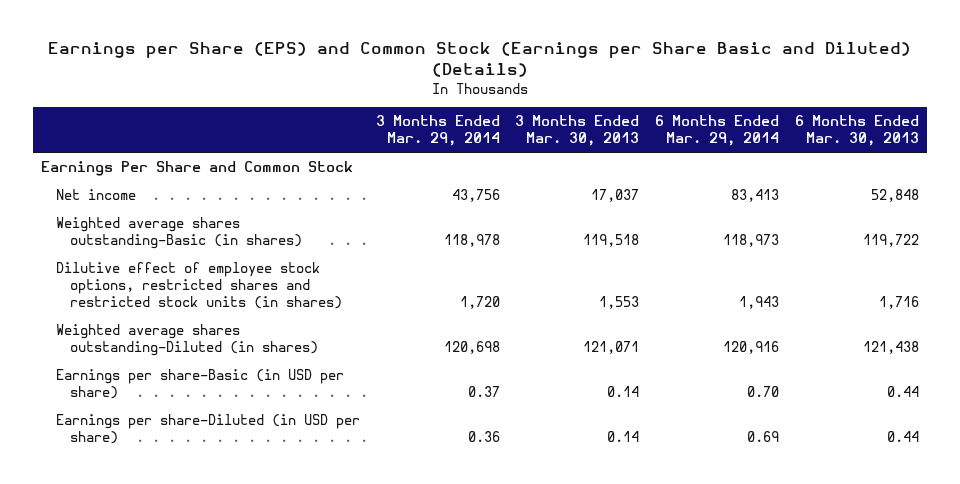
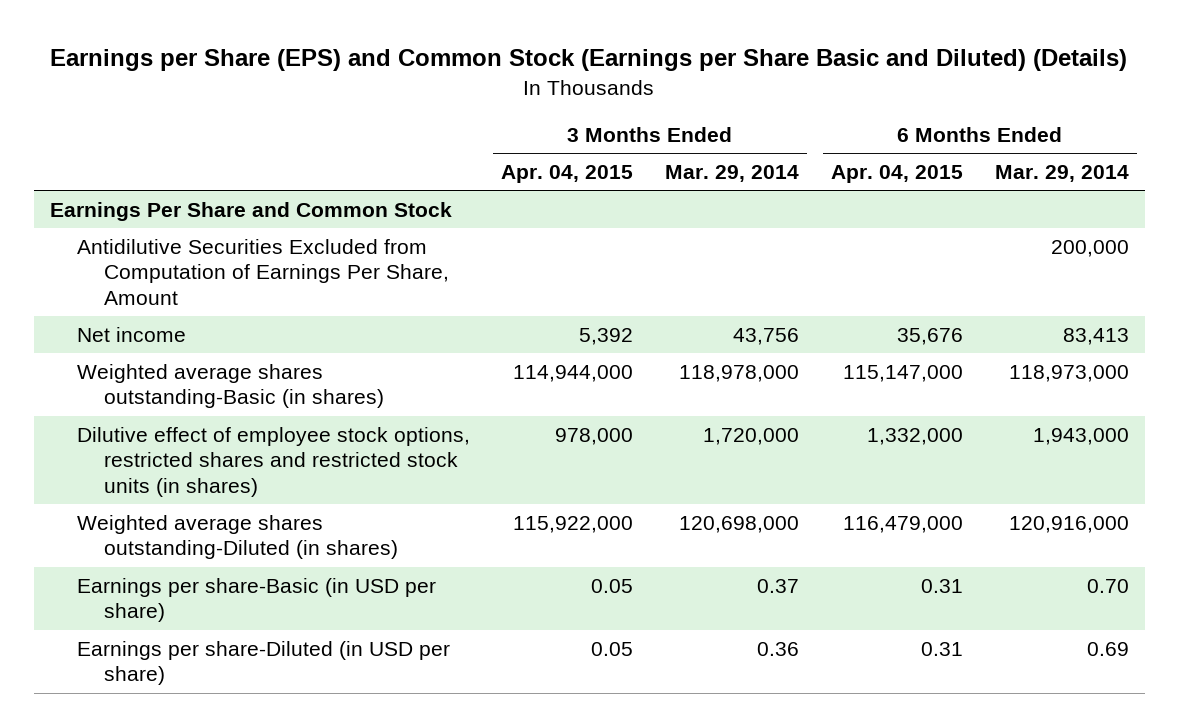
[515,115,640,147] 3 Months Ended Mar. 30, 2013 -> none
[795,115,920,147] 6 Months Ended Mar. 30, 2013 -> none
none -> [501,164,634,183] Apr. 04, 2015
none -> [831,164,964,183] Apr. 04, 2015
none -> [76,238,449,305] Antidilutive Securities Excluded from Computation of Earnings Per Share, Amount
[443,234,500,248] 118,978 -> [679,364,800,382] 118,978,000
[723,234,780,248] 118,973 -> [1009,364,1130,382] 118,973,000
[459,296,500,310] 1,720 -> [703,427,800,445] 1,720,000
[739,296,780,310] 1,943 -> [1033,427,1130,445] 1,943,000
[443,341,500,355] 120,698 -> [679,515,800,533] 120,698,000
[723,341,780,355] 120,916 -> [1009,515,1130,533] 120,916,000

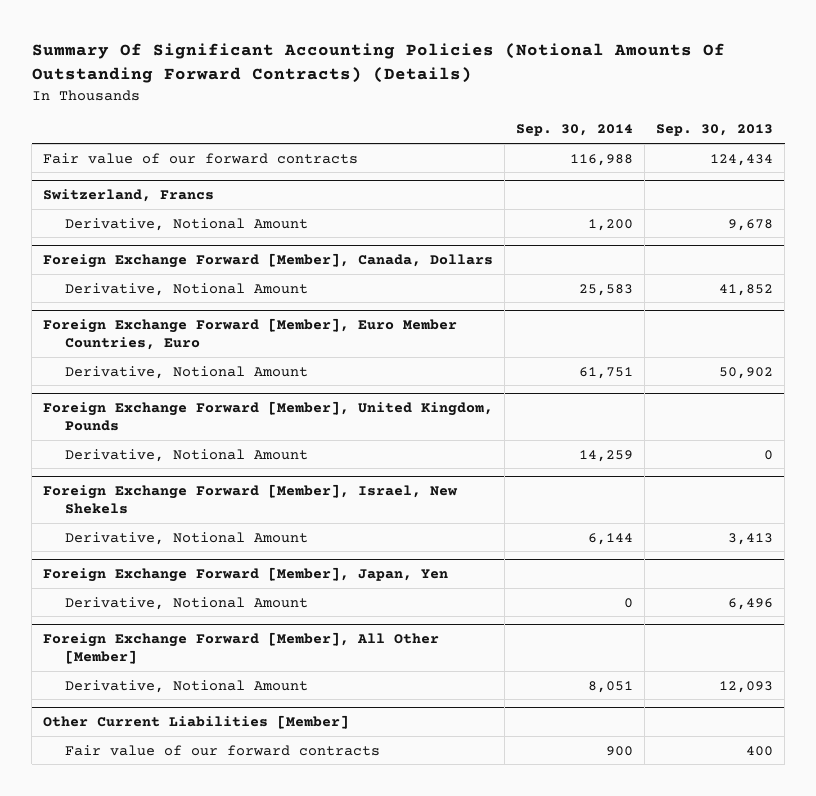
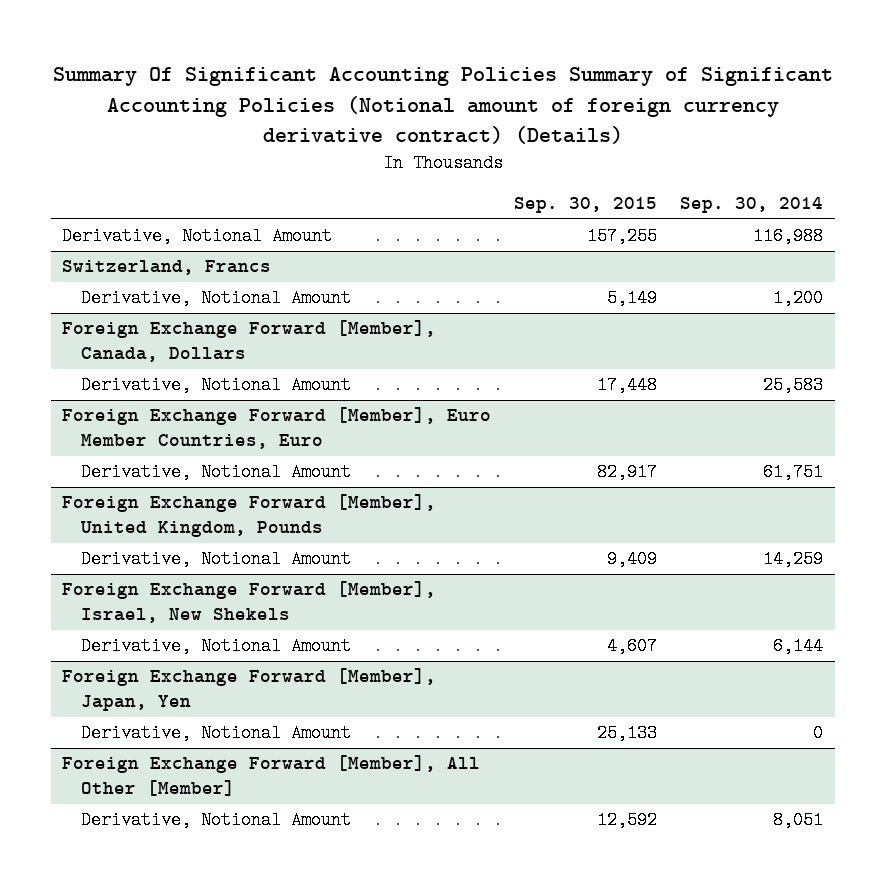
[31,43,725,84] Summary Of Significant Accounting Policies (Notional Amounts Of Outstanding Forward Contracts) (Details) -> [52,67,833,144] Summary Of Significant Accounting Policies Summary of Significant Accounting Policies (Notional amount of foreign currency derivative contract) (Details)
[656,124,774,137] Sep. 30, 2013 -> none
none -> [514,197,658,214] Sep. 30, 2015
[43,152,359,164] Fair value of our forward contracts -> [62,227,333,246] Derivative, Notional Amount
[43,715,350,730] Other Current Liabilities [Member] -> none
[64,744,380,756] Fair value of our forward contracts -> none

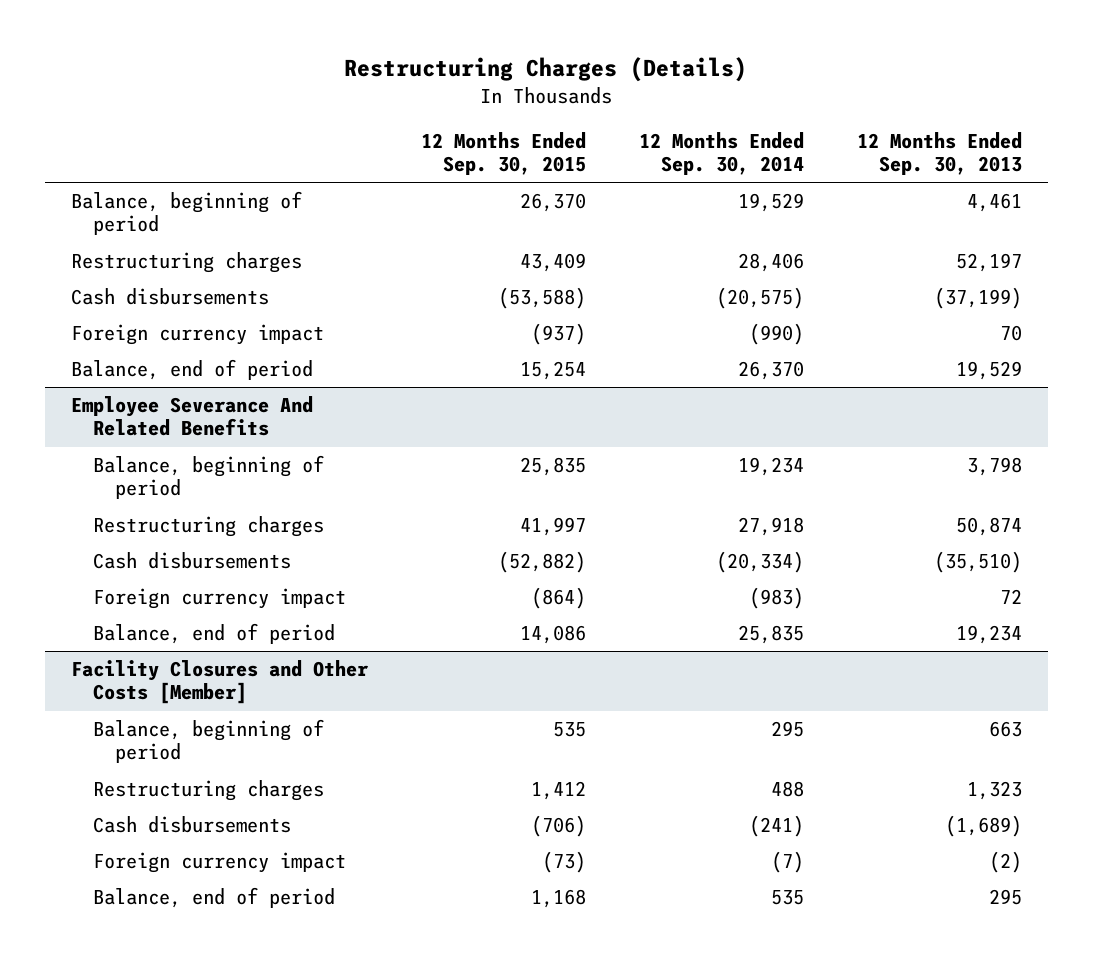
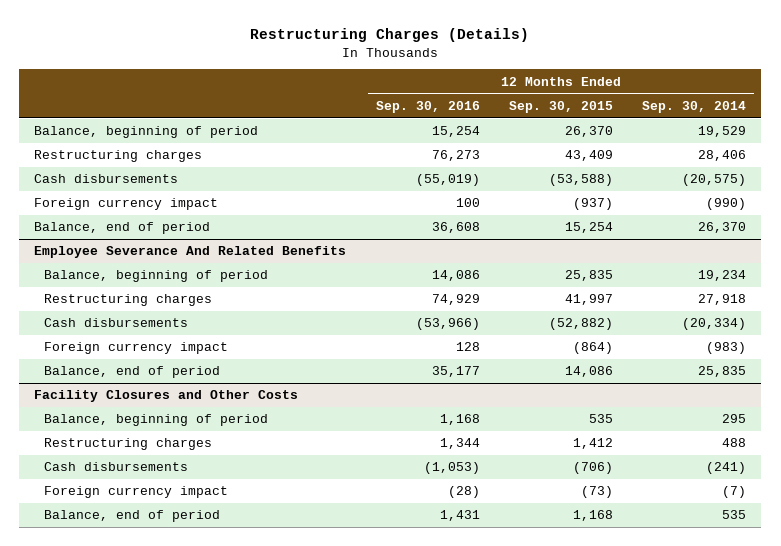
[856,132,1022,176] 12 Months Ended Sep. 30, 2013 -> none
none -> [375,100,480,113] Sep. 30, 2016
[71,660,370,705] Facility Closures and Other Costs [Member] -> [34,390,299,403] Facility Closures and Other Costs

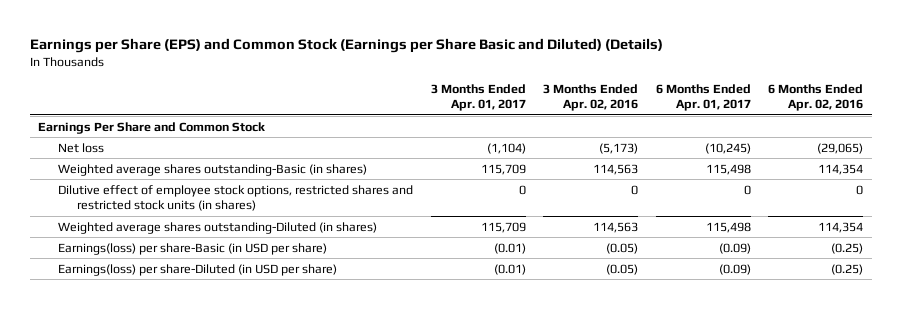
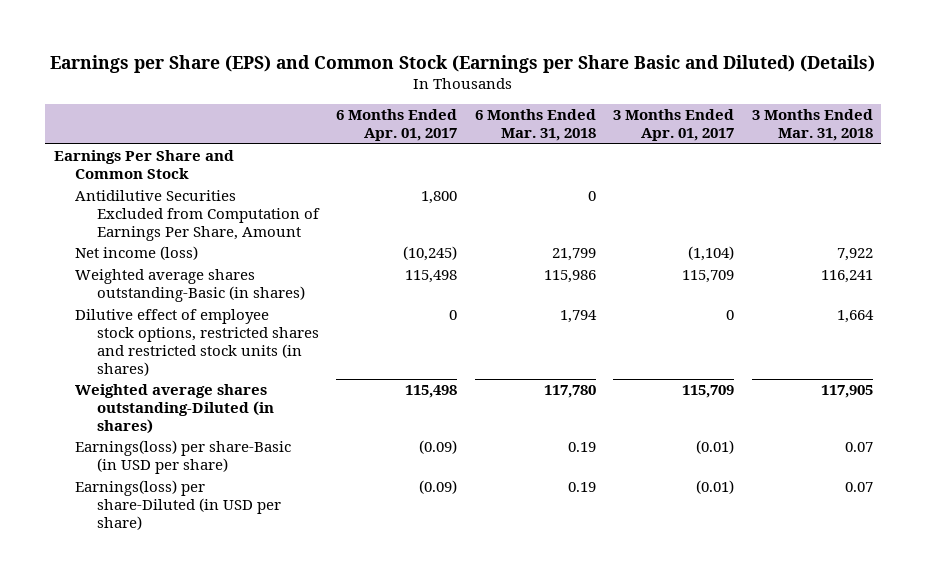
[543,83,639,112] 3 Months Ended Apr. 02, 2016 -> none
[768,83,864,112] 6 Months Ended Apr. 02, 2016 -> none
none -> [474,109,596,142] 6 Months Ended Mar. 31, 2018
none -> [751,109,873,142] 3 Months Ended Mar. 31, 2018
none -> [75,190,321,242] Antidilutive Securities Excluded from Computation of Earnings Per Share, Amount
[57,142,104,153] Net loss -> [75,246,199,261] Net income (loss)

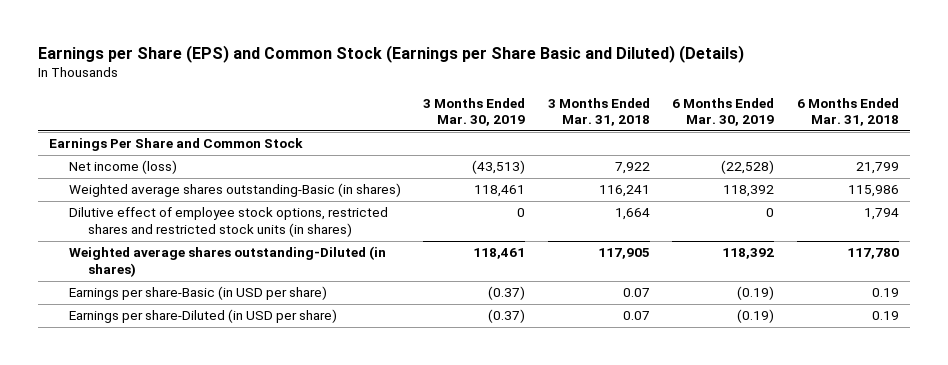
[336,109,458,142] 6 Months Ended Apr. 01, 2017 -> none
[613,109,735,142] 3 Months Ended Apr. 01, 2017 -> none
none -> [423,97,526,127] 3 Months Ended Mar. 30, 2019
none -> [672,97,775,127] 6 Months Ended Mar. 30, 2019
[75,190,321,242] Antidilutive Securities Excluded from Computation of Earnings Per Share, Amount -> none
[75,440,292,475] Earnings(loss) per share-Basic (in USD per share) -> [68,286,327,301] Earnings per share-Basic (in USD per share)
[75,480,282,531] Earnings(loss) per share-Diluted (in USD per share) -> [68,309,337,324] Earnings per share-Diluted (in USD per share)

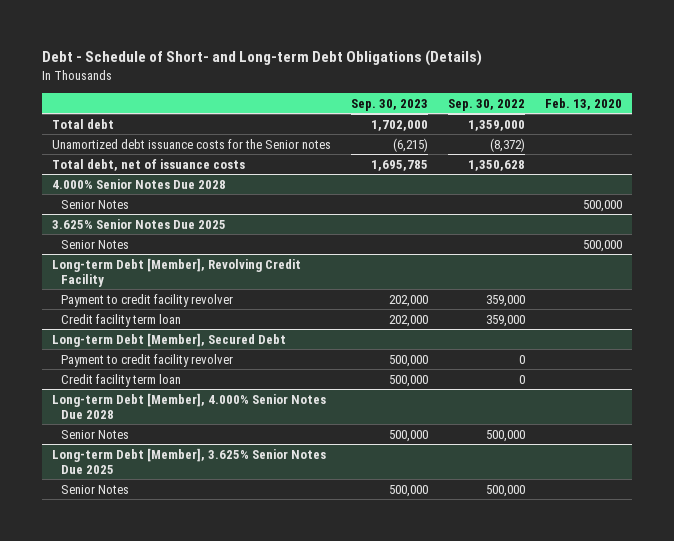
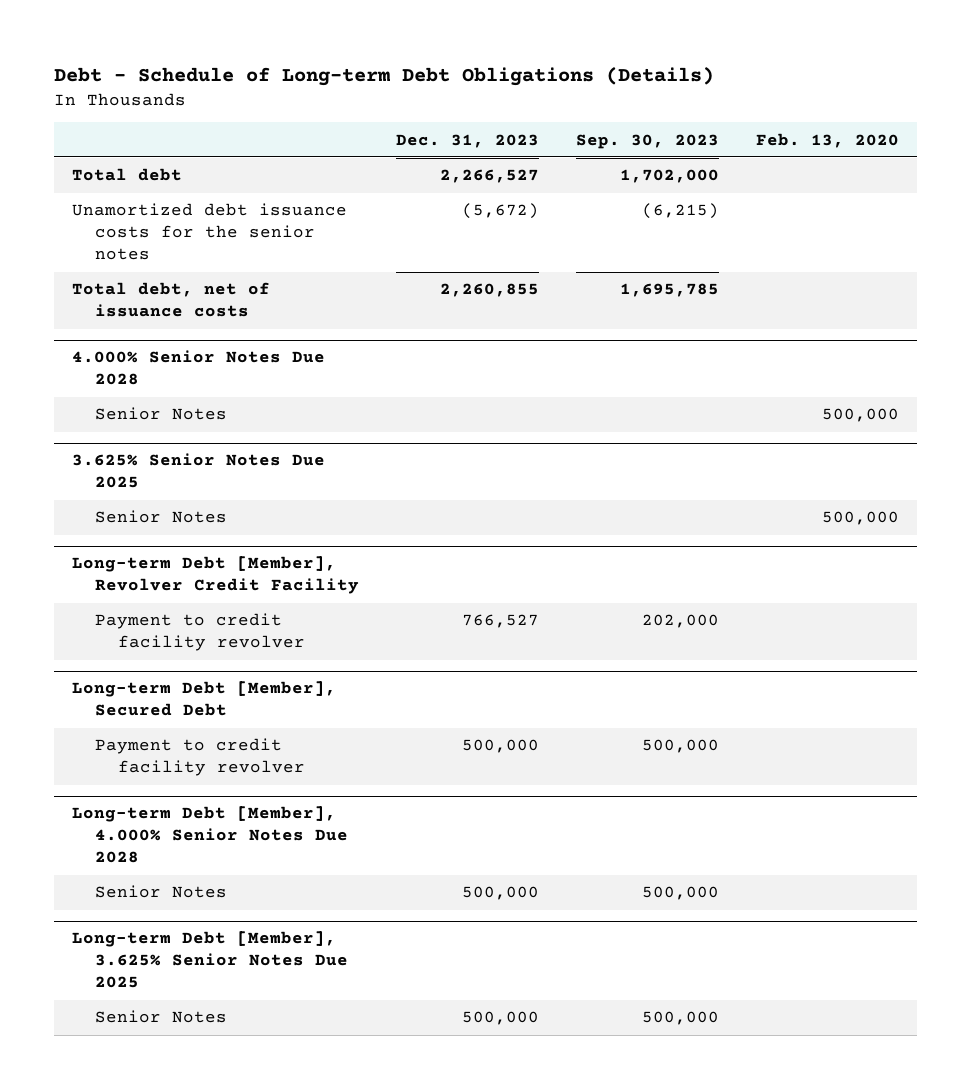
[41,50,482,67] Debt - Schedule of Short- and Long-term Debt Obligations (Details) -> [53,66,714,86] Debt - Schedule of Long-term Debt Obligations (Details)
[448,98,526,111] Sep. 30, 2022 -> none
none -> [395,133,539,148] Dec. 31, 2023
[51,138,331,149] Unamortized debt issuance costs for the Senior notes -> [71,203,347,261] Unamortized debt issuance costs for the senior notes
[51,257,301,287] Long-term Debt [Member], Revolving Credit Facility -> [71,556,359,595] Long-term Debt [Member], Revolver Credit Facility
[61,313,182,327] Credit facility term loan -> none
[61,373,182,387] Credit facility term loan -> none

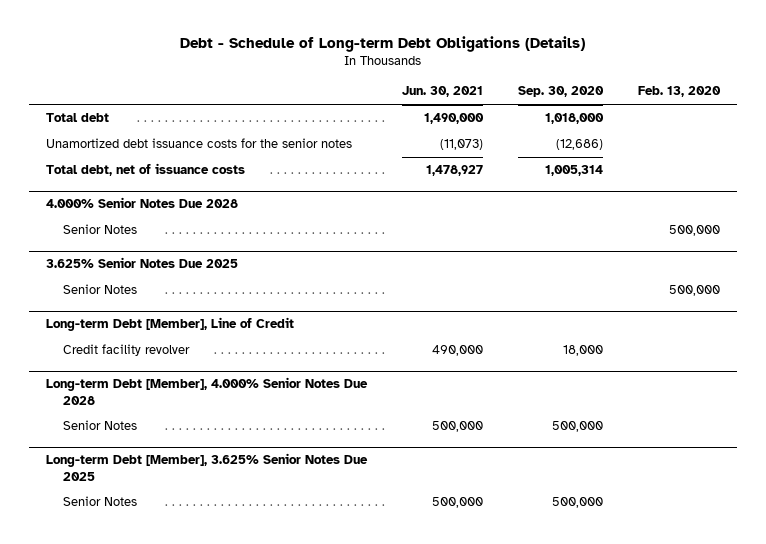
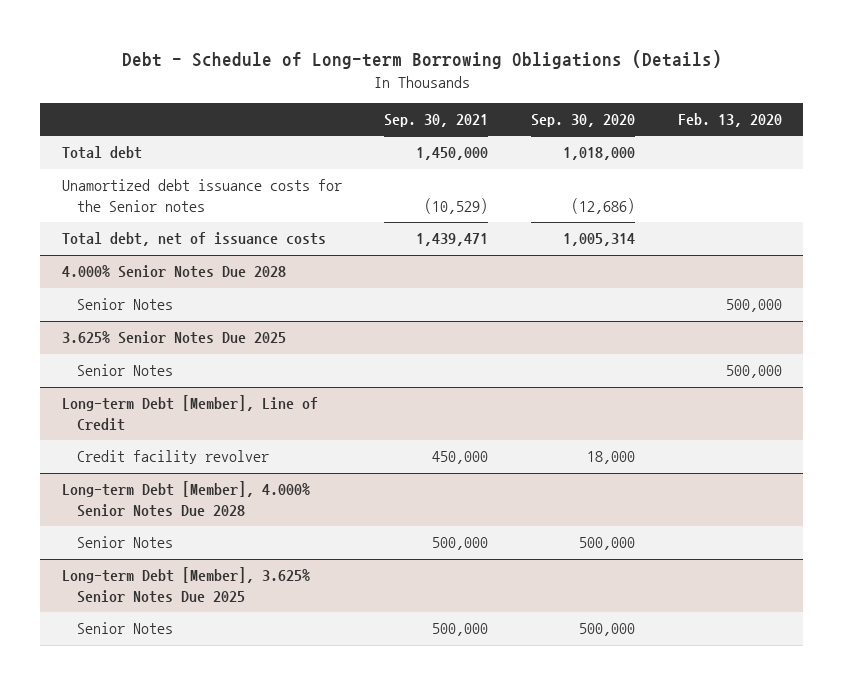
[180,36,586,53] Debt - Schedule of Long-term Debt Obligations (Details) -> [121,50,722,70] Debt - Schedule of Long-term Borrowing Obligations (Details)
[402,86,484,98] Jun. 30, 2021 -> none
none -> [384,113,489,127] Sep. 30, 2021
[46,138,353,149] Unamortized debt issuance costs for the senior notes -> [61,179,342,212] Unamortized debt issuance costs for the Senior notes

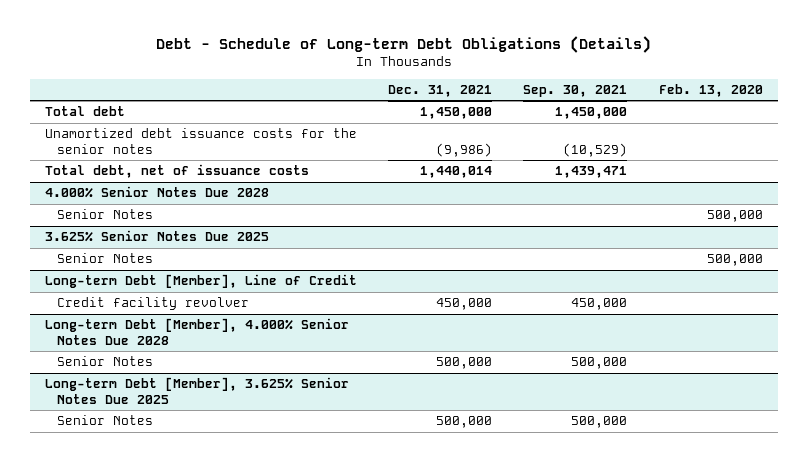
[121,50,722,70] Debt - Schedule of Long-term Borrowing Obligations (Details) -> [155,36,651,54] Debt - Schedule of Long-term Debt Obligations (Details)
[531,113,636,127] Sep. 30, 2020 -> none
none -> [388,84,493,97] Dec. 31, 2021
[61,179,342,212] Unamortized debt issuance costs for the Senior notes -> [45,128,358,154] Unamortized debt issuance costs for the senior notes

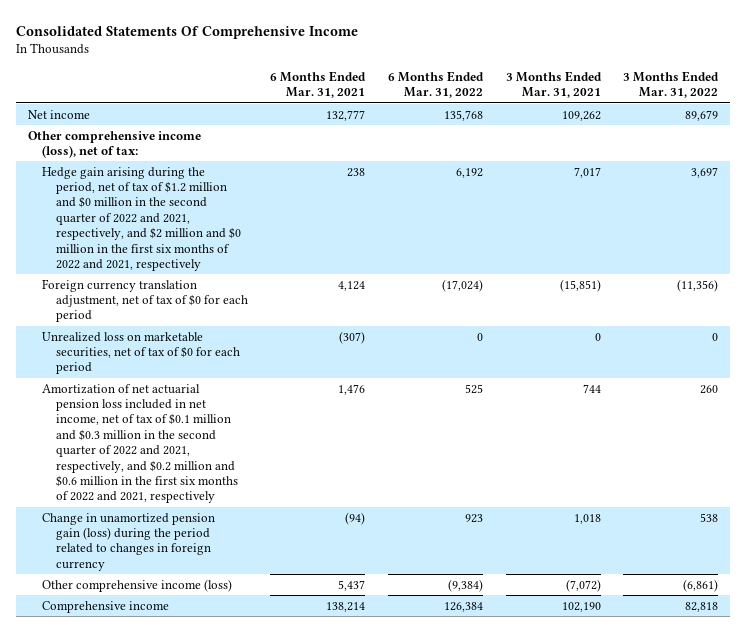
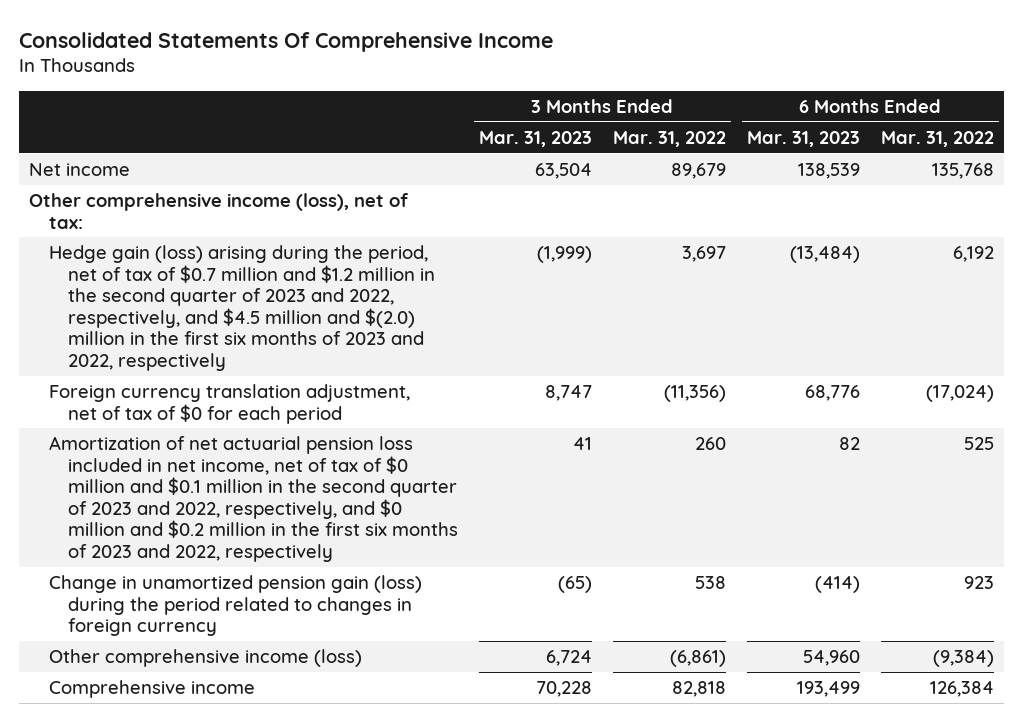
[270,70,367,99] 6 Months Ended Mar. 31, 2021 -> none
[505,70,602,99] 3 Months Ended Mar. 31, 2021 -> none
none -> [478,130,592,147] Mar. 31, 2023
none -> [746,130,860,147] Mar. 31, 2023
[41,166,241,271] Hedge gain arising during the period, net of tax of $1.2 million and $0 million in the second quarter of 2022 and 2021, respectively, and $2 million and $0 million in the first six months of 2022 and 2021, respectively -> [48,244,436,372] Hedge gain (loss) arising during the period, net of tax of $0.7 million and $1.2 million in the second quarter of 2023 and 2022, respectively, and $4.5 million and $(2.0) million in the first six months of 2023 and 2022, respectively
[41,331,240,375] Unrealized loss on marketable securities, net of tax of $0 for each period -> none
[41,383,238,504] Amortization of net actuarial pension loss included in net income, net of tax of $0.1 million and $0.3 million in the second quarter of 2022 and 2021, respectively, and $0.2 million and $0.6 million in the first six months of 2022 and 2021, respectively -> [48,435,459,563] Amortization of net actuarial pension loss included in net income, net of tax of $0 million and $0.1 million in the second quarter of 2023 and 2022, respectively, and $0 million and $0.2 million in the first six months of 2023 and 2022, respectively

